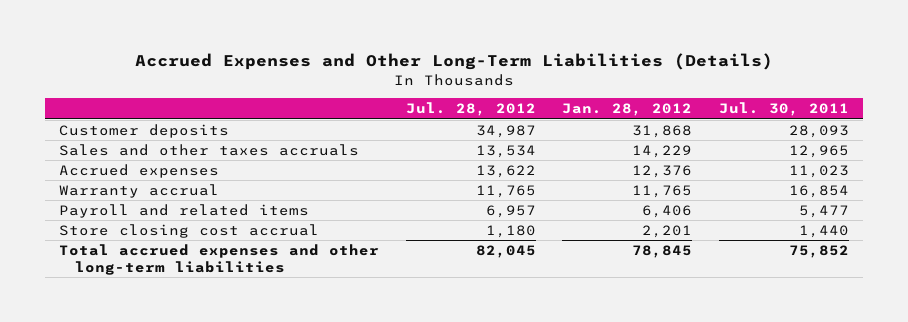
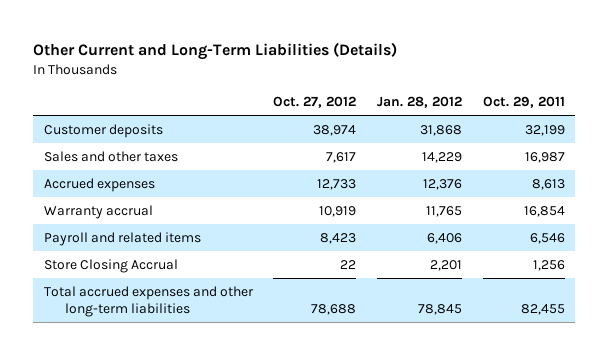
[134,53,773,71] Accrued Expenses and Other Long-Term Liabilities (Details) -> [33,42,398,61] Other Current and Long-Term Liabilities (Details)
[405,102,536,117] Jul. 28, 2012 -> none
[719,102,850,117] Jul. 30, 2011 -> none
none -> [273,96,357,109] Oct. 27, 2012
none -> [482,96,565,109] Oct. 29, 2011
[58,143,359,156] Sales and other taxes accruals -> [43,150,178,162] Sales and other taxes
[58,223,319,238] Store closing cost accrual -> [43,258,178,273] Store Closing Accrual

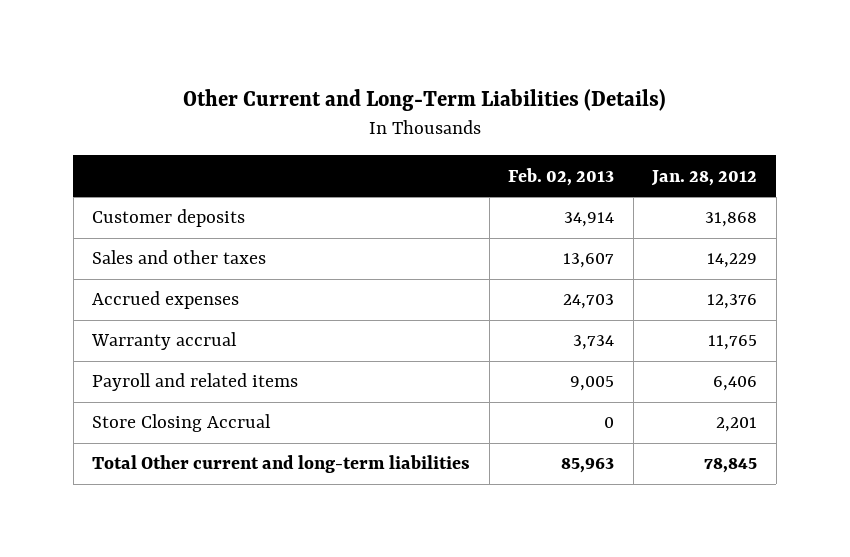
[273,96,357,109] Oct. 27, 2012 -> none
[482,96,565,109] Oct. 29, 2011 -> none
none -> [508,167,615,186] Feb. 02, 2013
[43,285,254,318] Total accrued expenses and other long-term liabilities -> [92,455,471,474] Total Other current and long-term liabilities

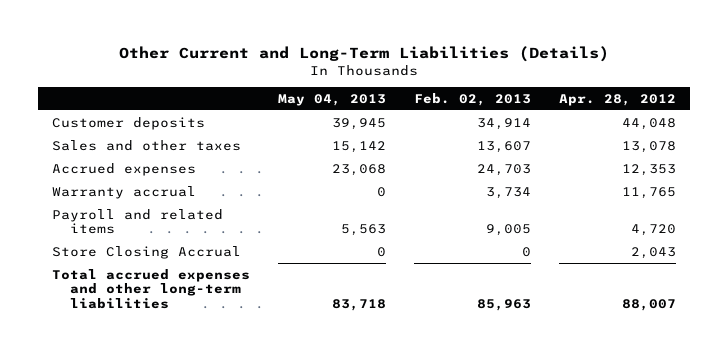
[651,169,758,186] Jan. 28, 2012 -> none
none -> [278,93,387,106] May 04, 2013
none -> [559,93,677,106] Apr. 28, 2012
[92,455,471,474] Total Other current and long-term liabilities -> [52,268,251,309] Total accrued expenses and other long-term liabilities

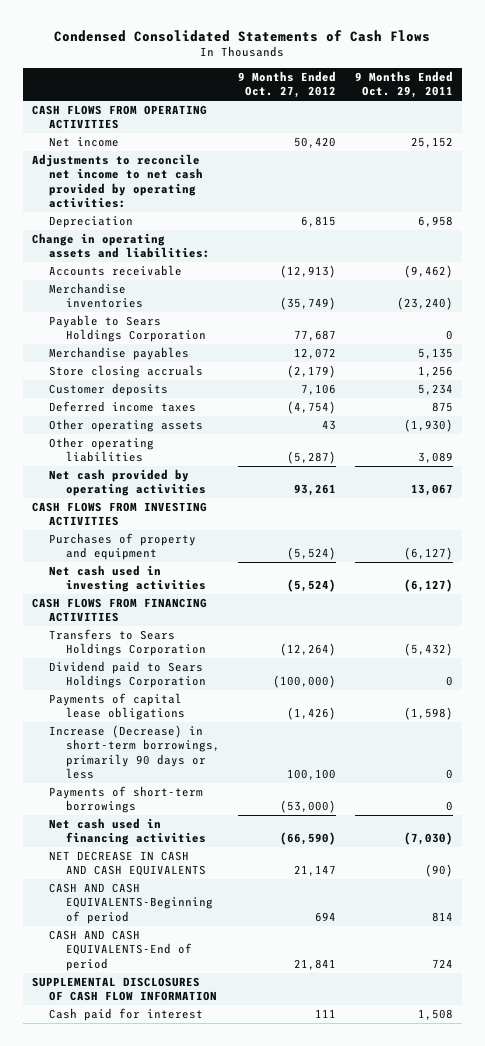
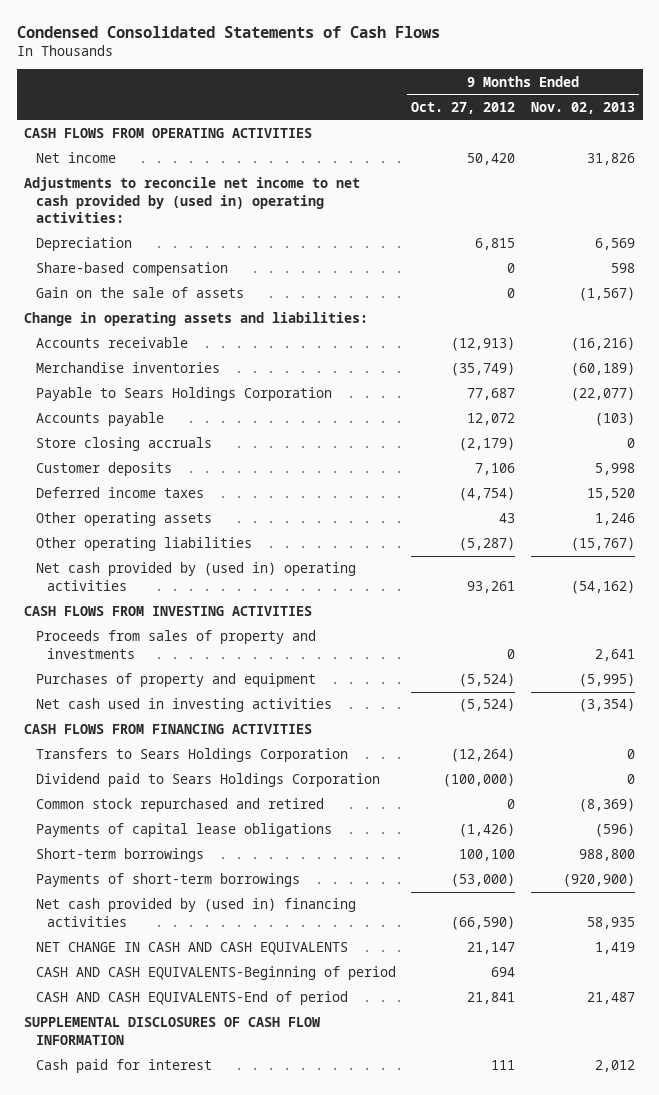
[354,70,453,99] 9 Months Ended Oct. 29, 2011 -> none
none -> [530,101,635,114] Nov. 02, 2013
[31,154,203,209] Adjustments to reconcile net income to net cash provided by operating activities: -> [24,177,361,224] Adjustments to reconcile net income to net cash provided by (used in) operating activities:
none -> [35,262,228,277] Share-based compensation
none -> [35,287,244,299] Gain on the sale of assets
[48,347,189,361] Merchandise payables -> [35,412,164,427] Accounts payable
[48,469,206,497] Net cash provided by operating activities -> [35,562,356,591] Net cash provided by (used in) operating activities
none -> [35,630,316,659] Proceeds from sales of property and investments
none -> [35,798,324,813] Common stock repurchased and retired
[48,725,220,780] Increase (Decrease) in short-term borrowings, primarily 90 days or less -> [35,848,204,863] Short-term borrowings
[48,818,206,846] Net cash used in financing activities -> [35,898,356,927] Net cash provided by (used in) financing activities
[48,851,206,877] NET DECREASE IN CASH AND CASH EQUIVALENTS -> [35,942,348,956] NET CHANGE IN CASH AND CASH EQUIVALENTS

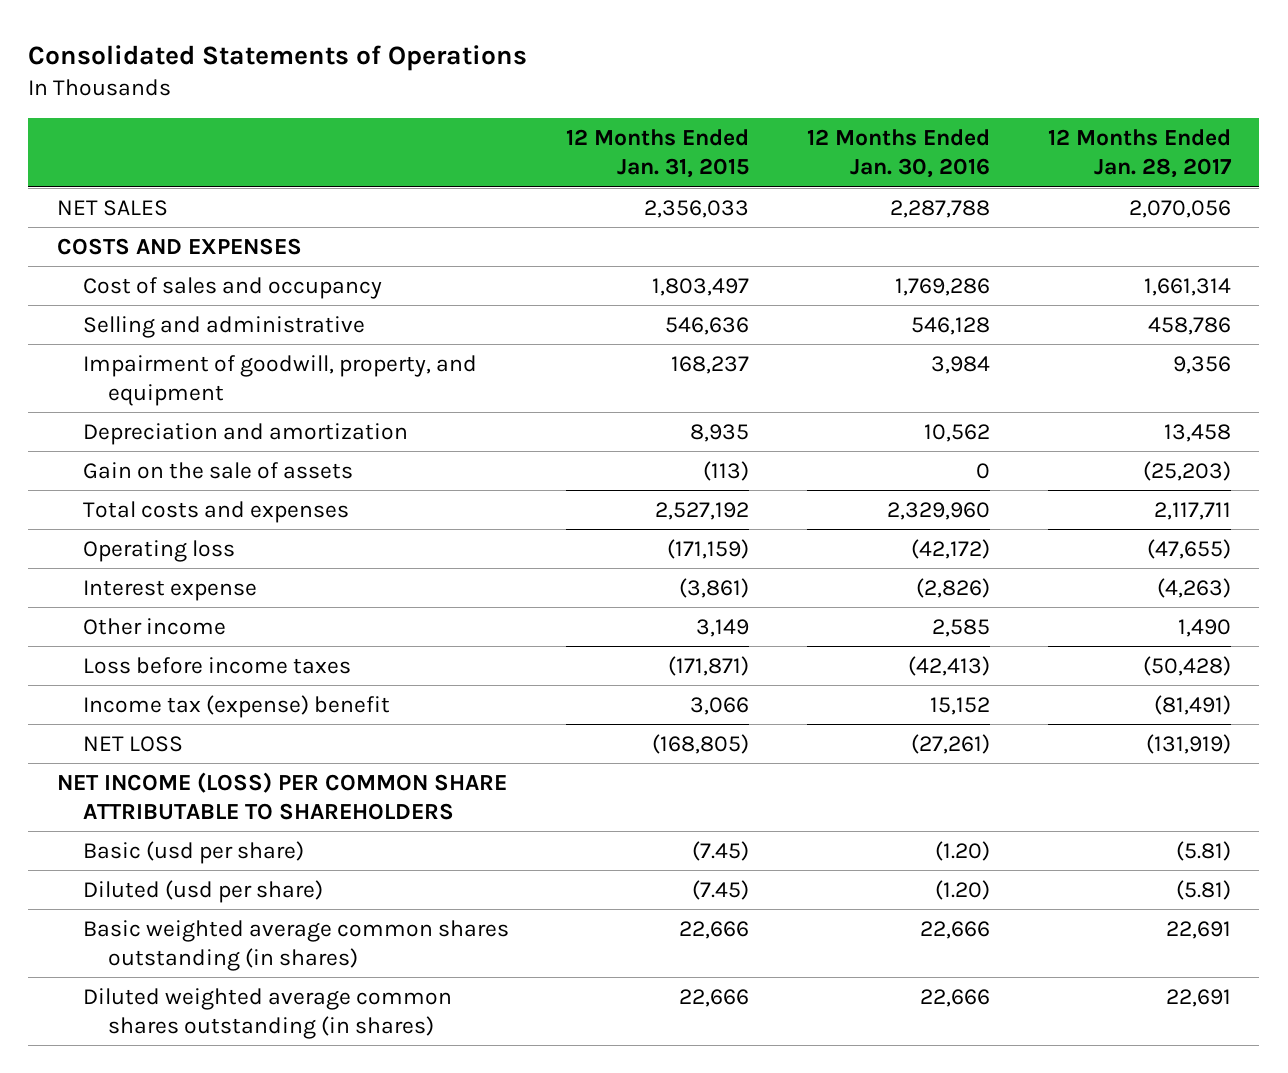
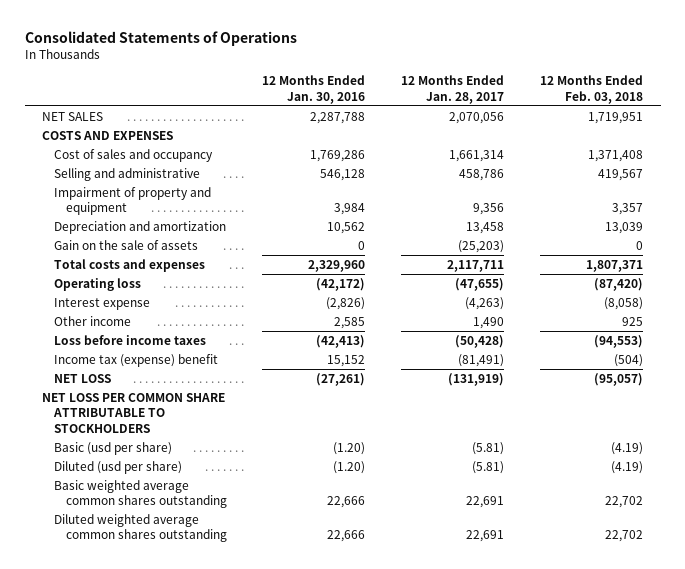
[566,129,750,179] 12 Months Ended Jan. 31, 2015 -> none
none -> [539,75,643,104] 12 Months Ended Feb. 03, 2018
[82,354,477,406] Impairment of goodwill, property, and equipment -> [53,186,211,216] Impairment of property and equipment
[57,771,508,820] NET INCOME (LOSS) PER COMMON SHARE ATTRIBUTABLE TO SHAREHOLDERS -> [42,392,226,433] NET LOSS PER COMMON SHARE ATTRIBUTABLE TO STOCKHOLDERS
[82,919,509,971] Basic weighted average common shares outstanding (in shares) -> [53,479,227,509] Basic weighted average common shares outstanding
[82,987,452,1039] Diluted weighted average common shares outstanding (in shares) -> [53,513,227,543] Diluted weighted average common shares outstanding

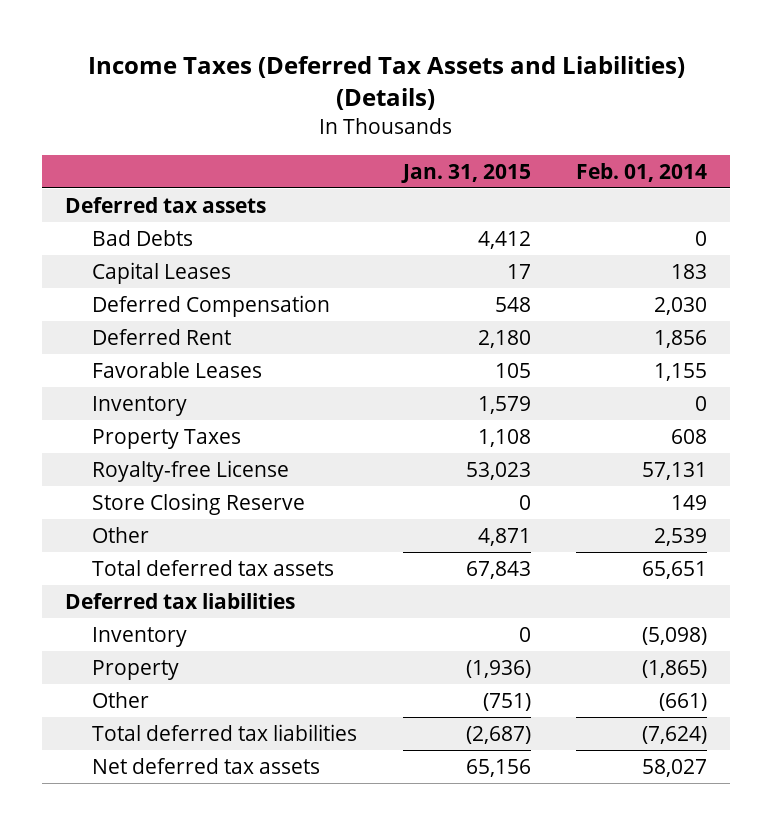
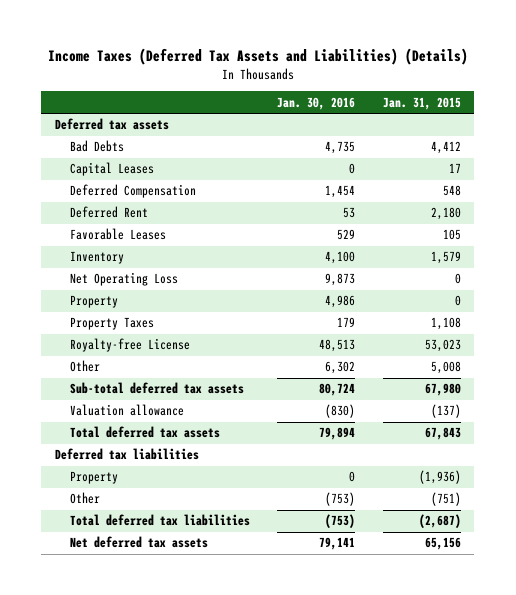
[576,162,708,182] Feb. 01, 2014 -> none
none -> [277,96,356,110] Jan. 30, 2016
none -> [70,272,179,287] Net Operating Loss
none -> [70,295,119,309] Property
[91,492,305,515] Store Closing Reserve -> none
[477,527,531,546] 4,871 -> [430,361,461,375] 5,008
none -> [70,382,245,395] Sub-total deferred tax assets
none -> [70,404,185,417] Valuation allowance
[91,626,187,647] Inventory -> none

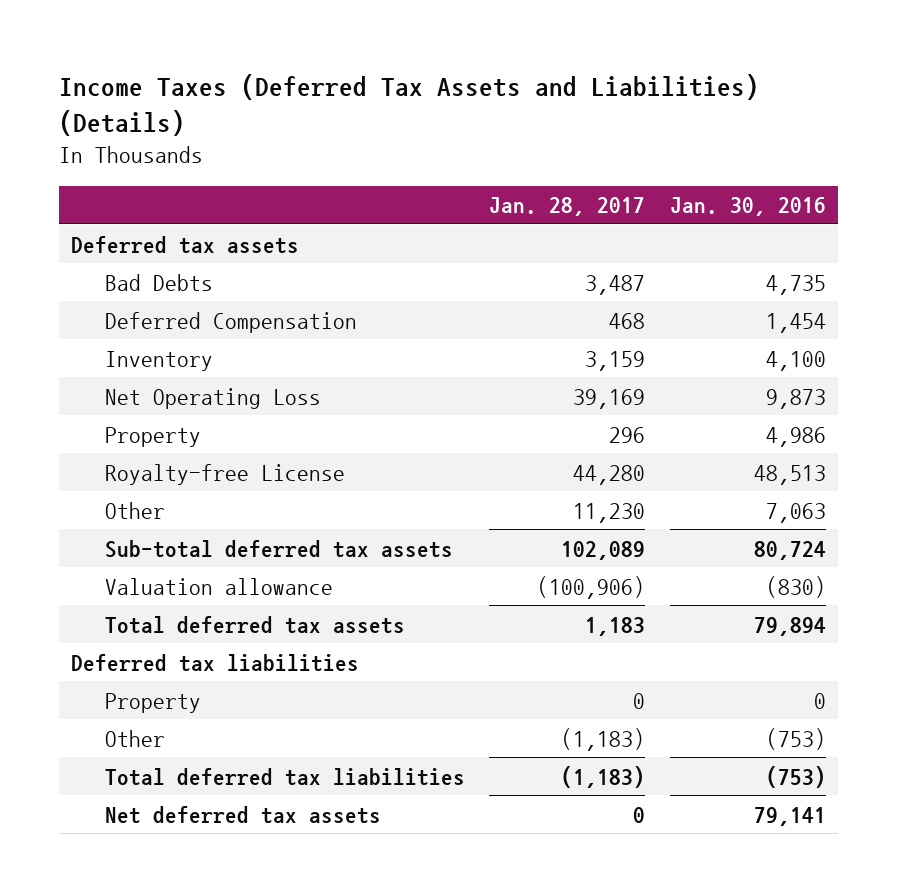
[382,96,461,110] Jan. 31, 2015 -> none
none -> [489,197,646,217] Jan. 28, 2017
[70,162,155,177] Capital Leases -> none
[70,206,149,219] Deferred Rent -> none
[70,228,167,241] Favorable Leases -> none
[70,317,155,331] Property Taxes -> none
[325,361,356,375] 6,302 -> [765,502,826,523] 7,063

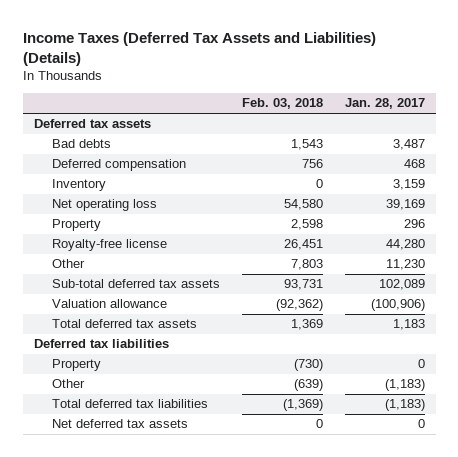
[669,197,826,217] Jan. 30, 2016 -> none
none -> [241,98,323,110] Feb. 03, 2018
[104,273,213,291] Bad Debts -> [52,139,112,149] Bad debts
[104,311,357,333] Deferred Compensation -> [52,159,187,172] Deferred compensation
[104,387,321,409] Net Operating Loss -> [52,199,158,212] Net operating loss
[104,463,345,485] Royalty-free License -> [52,239,168,252] Royalty-free license

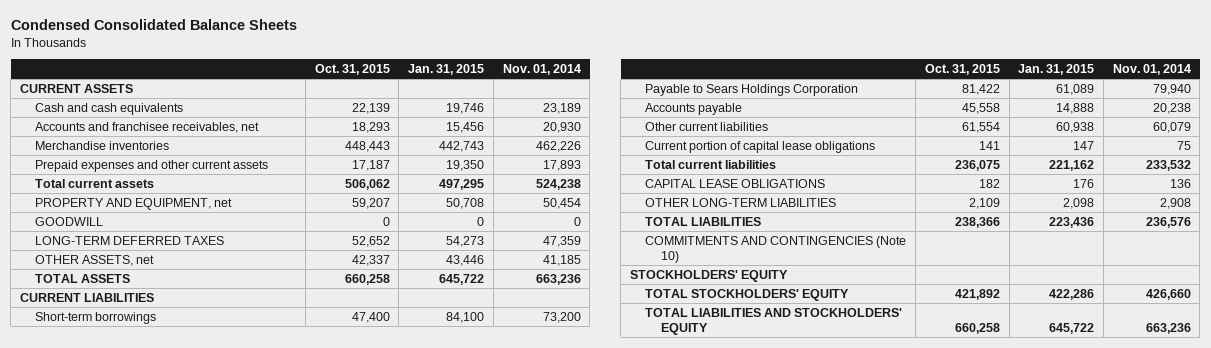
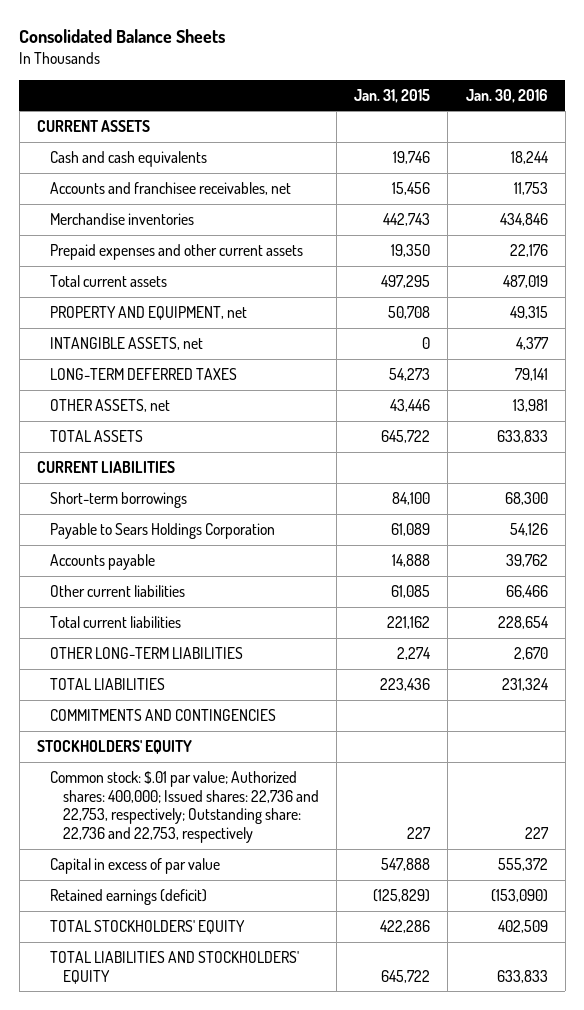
[10,19,297,31] Condensed Consolidated Balance Sheets -> [19,29,226,44] Consolidated Balance Sheets
[314,64,390,76] Oct. 31, 2015 -> none
[502,64,581,76] Nov. 01, 2014 -> none
none -> [465,88,548,103] Jan. 30, 2016
[35,216,104,226] GOODWILL -> none
none -> [49,336,203,350] INTANGIBLE ASSETS, net
[645,140,876,153] Current portion of capital lease obligations -> none
[1056,121,1095,133] 60,938 -> [391,584,431,598] 61,085
[645,178,826,188] CAPITAL LEASE OBLIGATIONS -> none
[1063,197,1095,209] 2,098 -> [397,646,432,660] 2,274
[645,235,907,263] COMMITMENTS AND CONTINGENCIES (Note 10) -> [49,708,276,721] COMMITMENTS AND CONTINGENCIES
none -> [49,770,320,844] Common stock: $.01 par value; Authorized shares: 400,000; Issued shares: 22,736 and 22,753, respectively; Outstanding share: 22,736 and 22,753, respectively
none -> [49,857,220,874] Capital in excess of par value
none -> [49,888,207,905] Retained earnings (deficit)

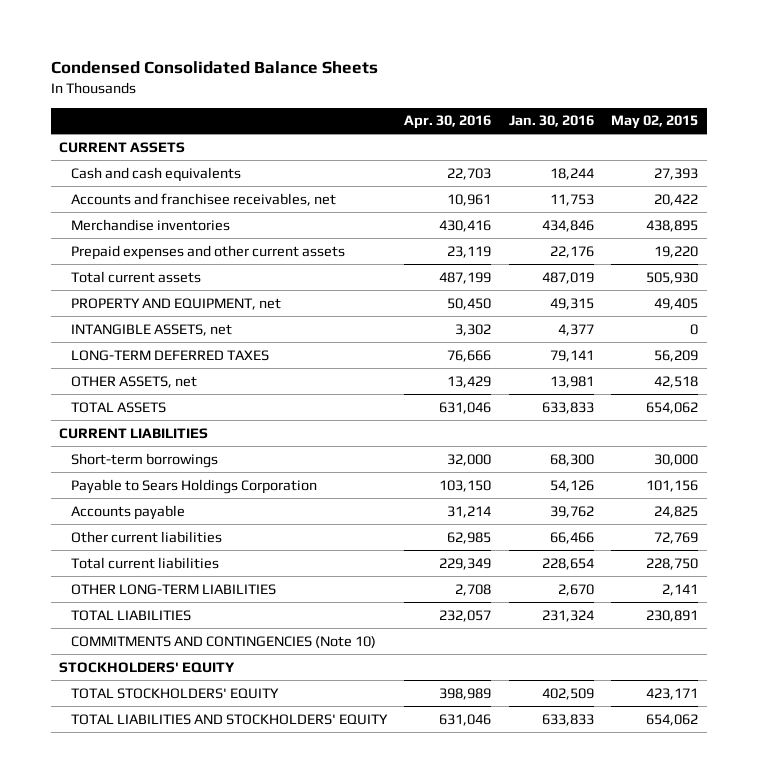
[19,29,226,44] Consolidated Balance Sheets -> [50,61,378,75] Condensed Consolidated Balance Sheets
[354,88,431,103] Jan. 31, 2015 -> none
none -> [404,115,492,130] Apr. 30, 2016
none -> [611,115,699,130] May 02, 2015
[49,708,276,721] COMMITMENTS AND CONTINGENCIES -> [70,635,376,648] COMMITMENTS AND CONTINGENCIES (Note 10)
[49,770,320,844] Common stock: $.01 par value; Authorized shares: 400,000; Issued shares: 22,736 and 22,753, respectively; Outstanding share: 22,736 and 22,753, respectively -> none
[49,857,220,874] Capital in excess of par value -> none
[49,888,207,905] Retained earnings (deficit) -> none

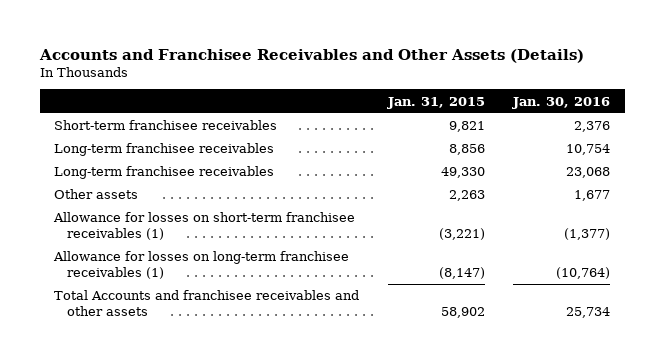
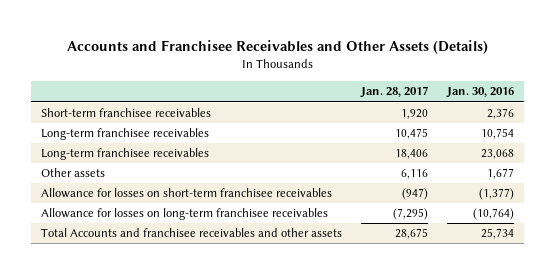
[386,96,485,109] Jan. 31, 2015 -> none
none -> [360,86,429,99] Jan. 28, 2017
[53,212,356,240] Allowance for losses on short-term franchisee receivables (1) -> [41,188,333,199] Allowance for losses on short-term franchisee receivables
[53,251,350,279] Allowance for losses on long-term franchisee receivables (1) -> [41,208,329,221] Allowance for losses on long-term franchisee receivables

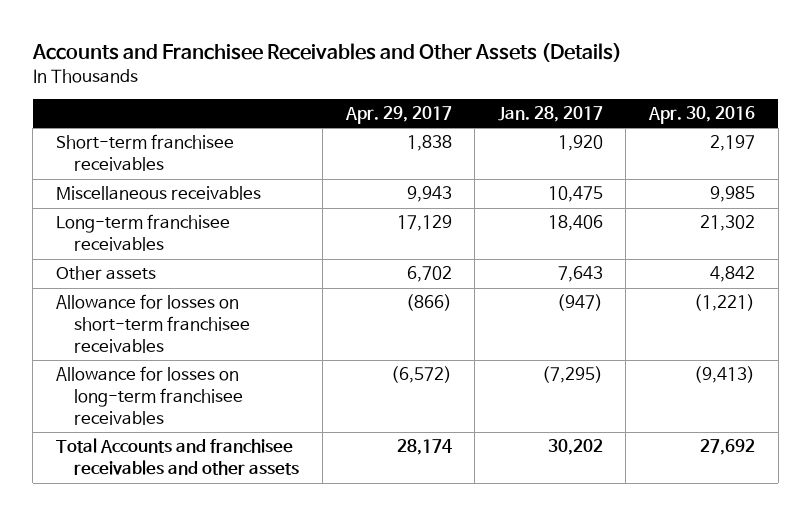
[446,87,515,99] Jan. 30, 2016 -> none
none -> [344,106,452,125] Apr. 29, 2017
none -> [648,106,756,125] Apr. 30, 2016
[41,128,210,141] Long-term franchisee receivables -> [55,186,261,201] Miscellaneous receivables
[401,169,429,180] 6,116 -> [557,266,603,283] 7,643
[395,228,429,240] 28,675 -> [547,439,603,456] 30,202

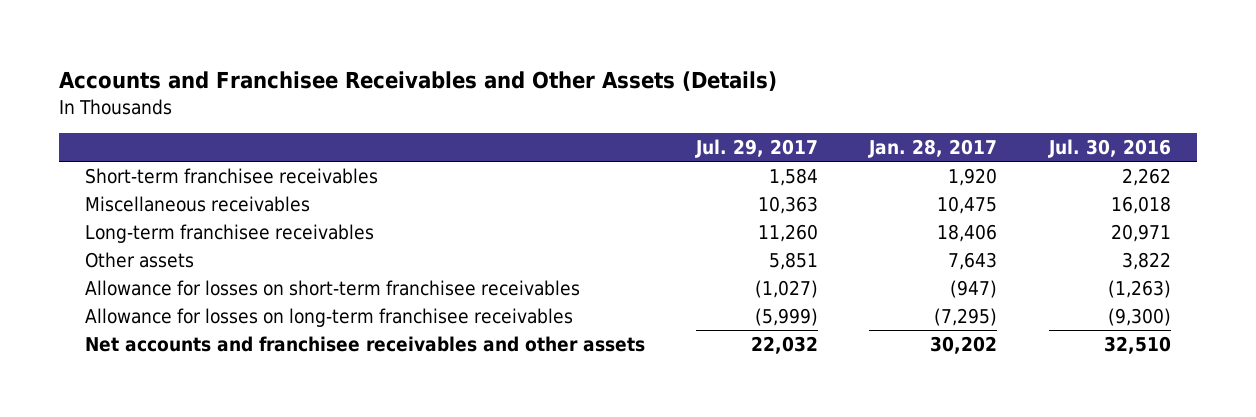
[344,106,452,125] Apr. 29, 2017 -> none
[648,106,756,125] Apr. 30, 2016 -> none
none -> [695,138,819,158] Jul. 29, 2017
none -> [1047,138,1171,158] Jul. 30, 2016
[55,438,300,476] Total Accounts and franchisee receivables and other assets -> [84,336,645,353] Net accounts and franchisee receivables and other assets

